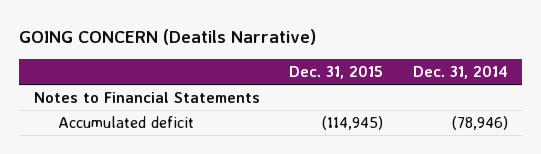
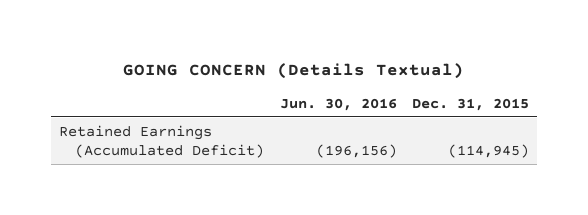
[18,29,316,46] GOING CONCERN (Deatils Narrative) -> [122,62,464,79] GOING CONCERN (Details Textual)
[412,65,508,80] Dec. 31, 2014 -> none
none -> [279,97,397,111] Jun. 30, 2016
[33,91,260,103] Notes to Financial Statements -> none
[58,115,195,128] Accumulated deficit -> [58,124,265,159] Retained Earnings (Accumulated Deficit)

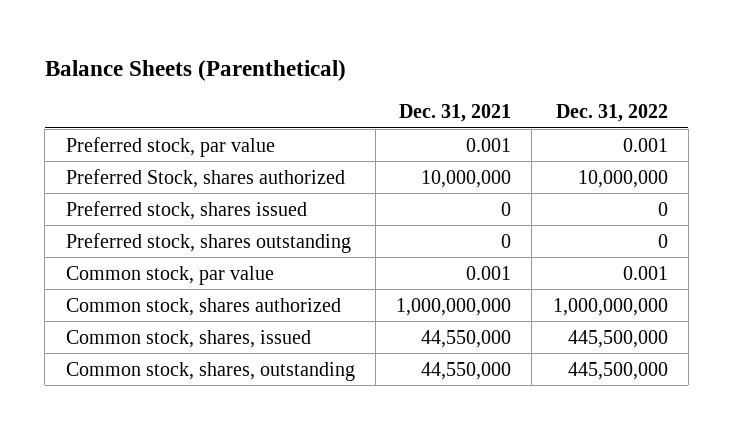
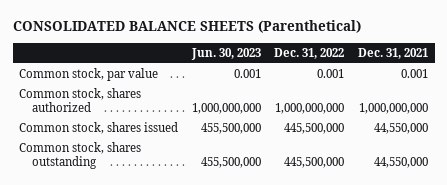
[44,59,346,81] Balance Sheets (Parenthetical) -> [12,19,361,33] CONSOLIDATED BALANCE SHEETS (Parenthetical)
none -> [190,47,261,60] Jun. 30, 2023
[65,136,275,157] Preferred stock, par value -> none
[65,168,345,188] Preferred Stock, shares authorized -> none
[65,200,307,220] Preferred stock, shares issued -> none
[65,232,351,253] Preferred stock, shares outstanding -> none
[65,329,311,348] Common stock, shares, issued -> [19,122,179,135] Common stock, shares issued
[65,361,355,381] Common stock, shares, outstanding -> [19,142,142,169] Common stock, shares outstanding

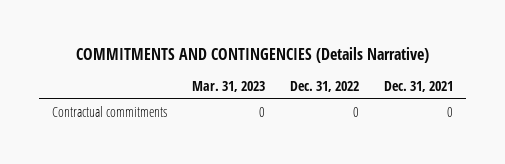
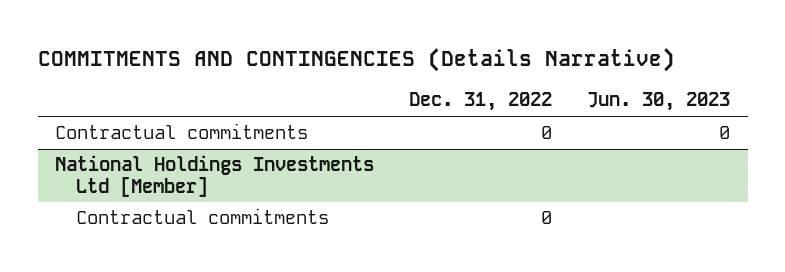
[192,81,266,93] Mar. 31, 2023 -> none
[384,81,454,93] Dec. 31, 2021 -> none
none -> [587,92,731,112] Jun. 30, 2023
none -> [55,155,375,197] National Holdings Investments Ltd [Member]
none -> [76,208,330,225] Contractual commitments

